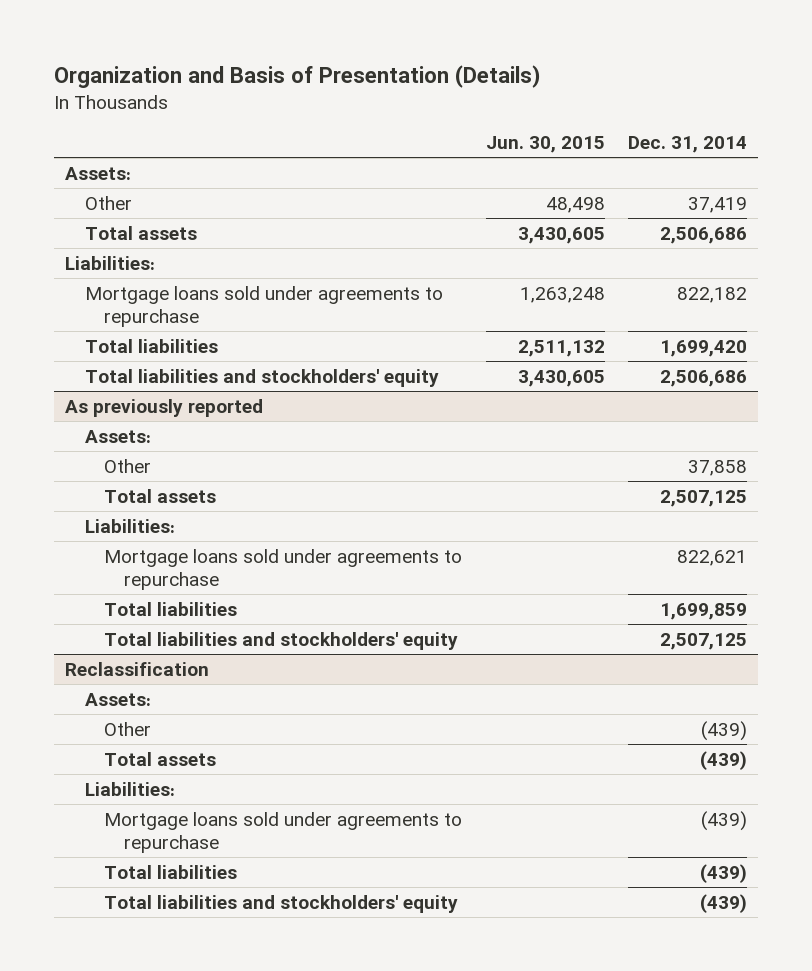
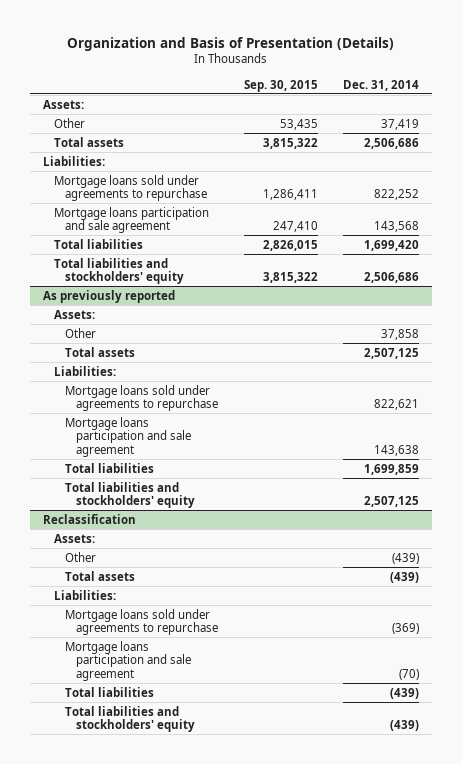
[485,136,605,154] Jun. 30, 2015 -> none
none -> [243,79,318,92] Sep. 30, 2015
[676,286,747,303] 822,182 -> [374,189,420,201] 822,252
none -> [53,206,209,234] Mortgage loans participation and sale agreement
none -> [64,416,191,457] Mortgage loans participation and sale agreement
[700,810,747,831] (439) -> [392,623,420,635] (369)
none -> [64,640,191,681] Mortgage loans participation and sale agreement

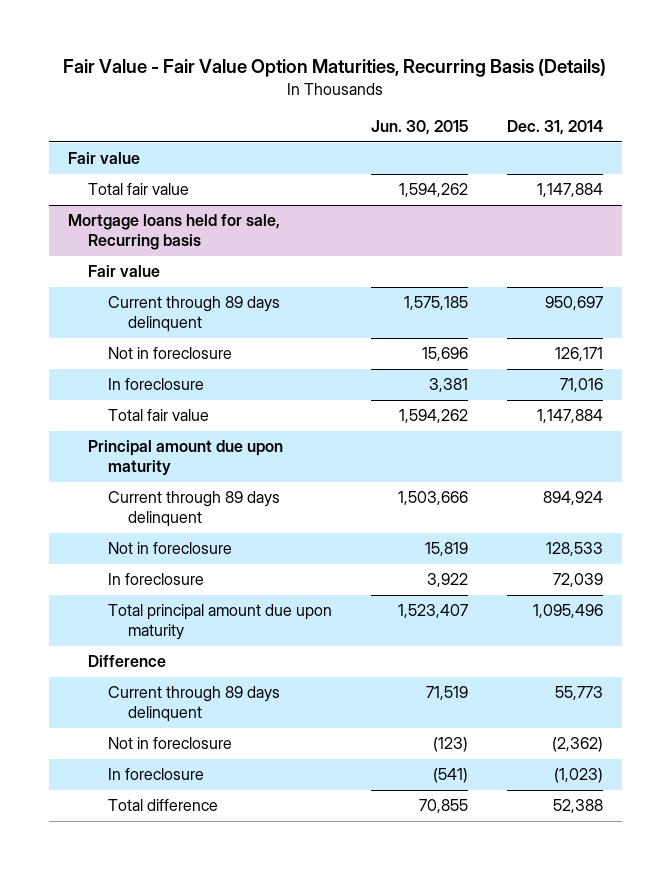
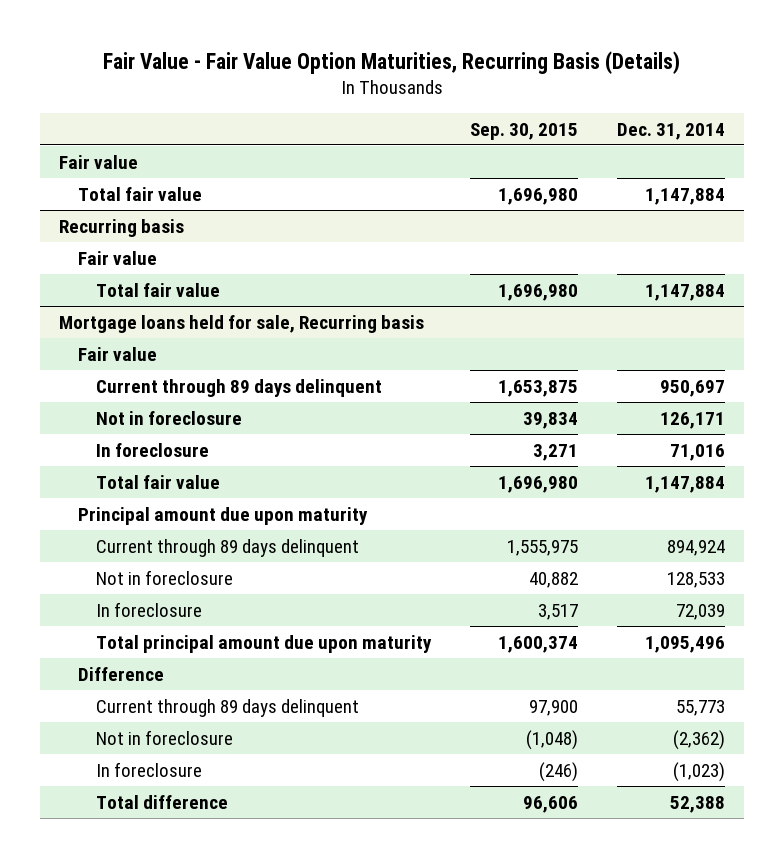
[370,120,468,136] Jun. 30, 2015 -> none
none -> [469,122,578,140] Sep. 30, 2015
none -> [59,218,185,237] Recurring basis
none -> [77,250,157,265] Fair value
none -> [95,282,220,297] Total fair value

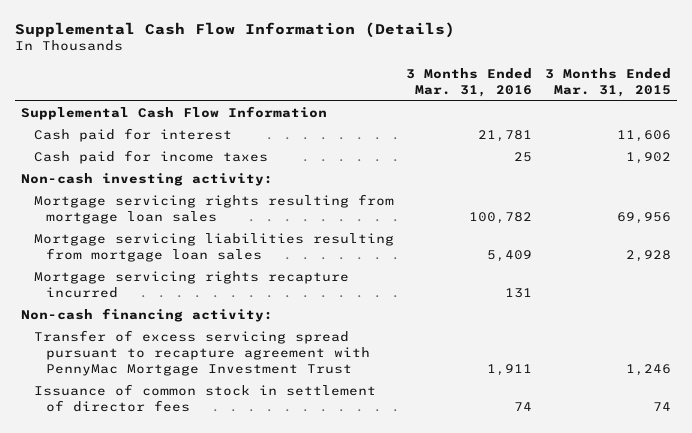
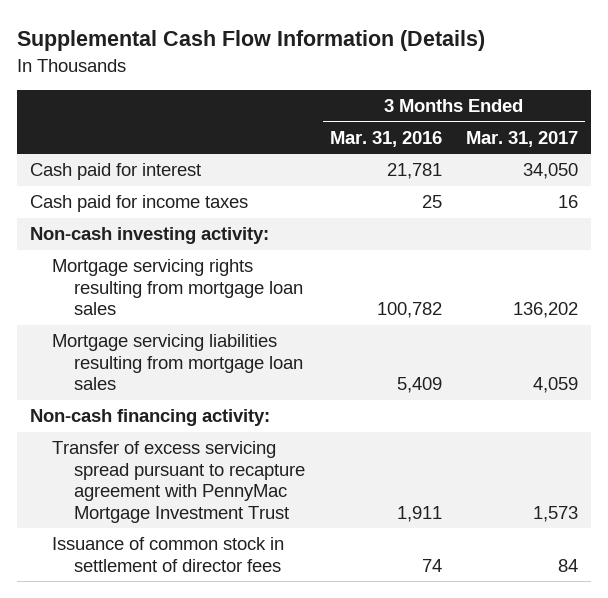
[545,68,672,98] 3 Months Ended Mar. 31, 2015 -> none
none -> [466,131,579,148] Mar. 31, 2017
[21,106,328,121] Supplemental Cash Flow Information -> none
[33,271,349,299] Mortgage servicing rights recapture incurred -> none

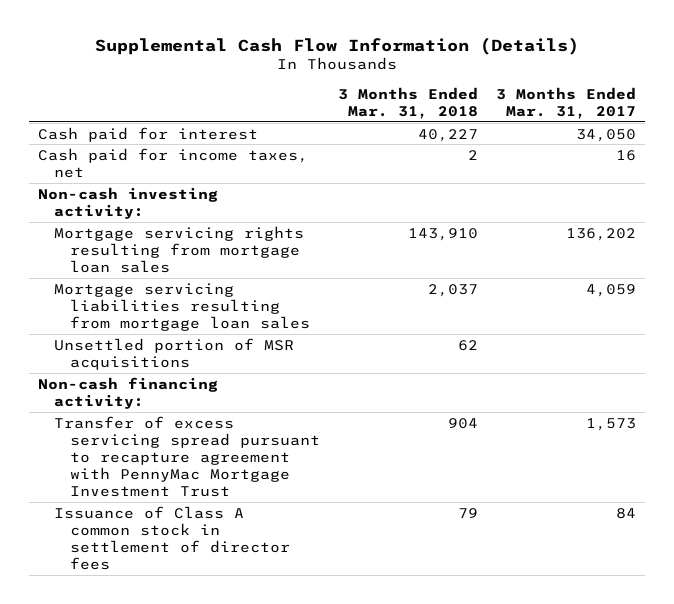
[329,131,442,148] Mar. 31, 2016 -> none
none -> [337,86,478,119] 3 Months Ended Mar. 31, 2018
[29,195,248,213] Cash paid for income taxes -> [38,147,309,178] Cash paid for income taxes, net
none -> [54,337,295,370] Unsettled portion of MSR acquisitions
[51,537,284,572] Issuance of common stock in settlement of director fees -> [54,505,291,570] Issuance of Class A common stock in settlement of director fees

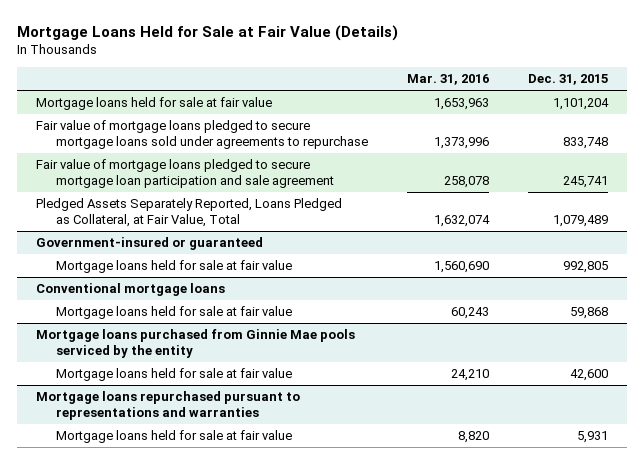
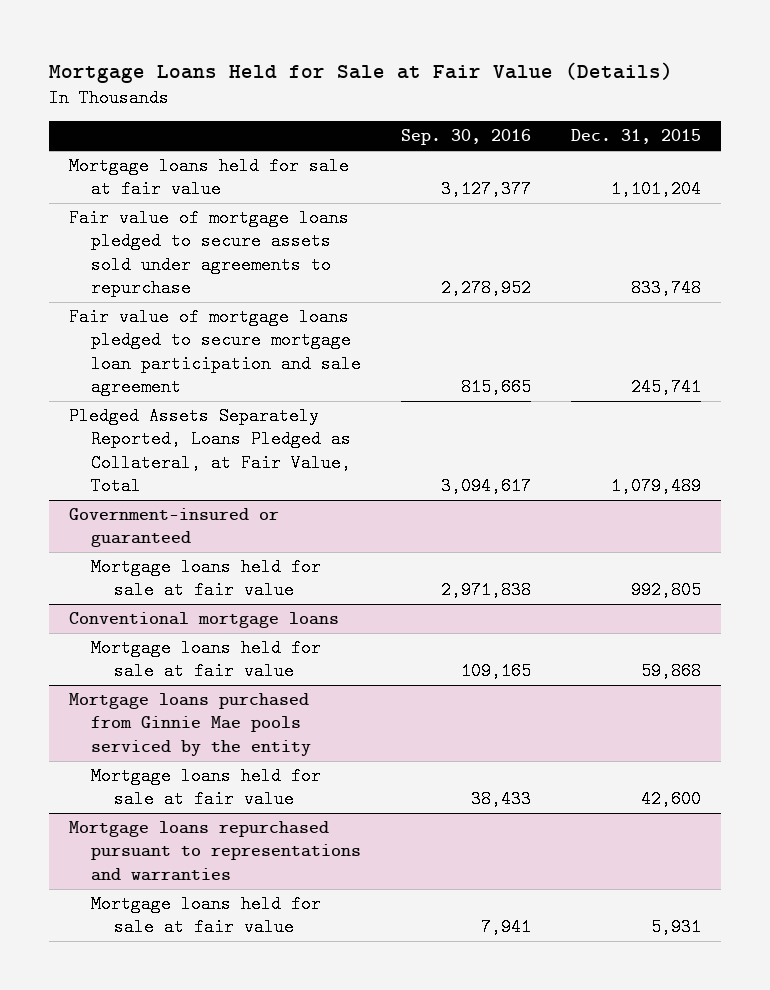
[407,74,490,86] Mar. 31, 2016 -> none
none -> [401,129,532,146] Sep. 30, 2016
[36,119,369,150] Fair value of mortgage loans pledged to secure mortgage loans sold under agreements to repurchase -> [68,209,349,297] Fair value of mortgage loans pledged to secure assets sold under agreements to repurchase

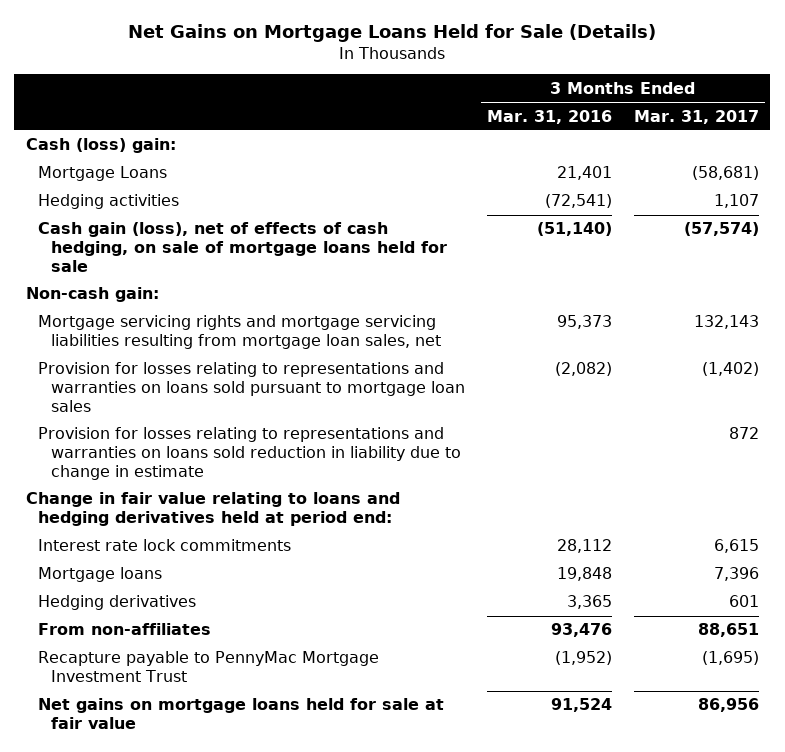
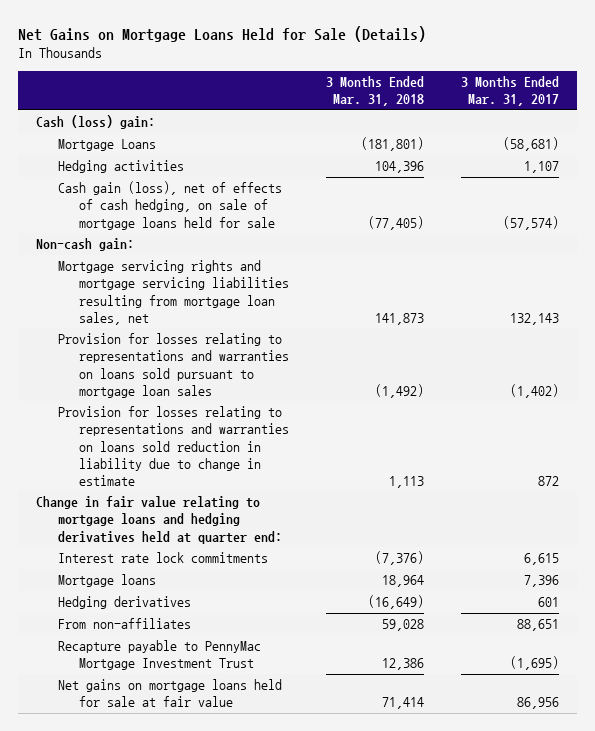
[486,109,612,124] Mar. 31, 2016 -> none
none -> [326,75,425,107] 3 Months Ended Mar. 31, 2018
[25,492,400,527] Change in fair value relating to loans and hedging derivatives held at period end: -> [36,496,282,544] Change in fair value relating to mortgage loans and hedging derivatives held at quarter end:

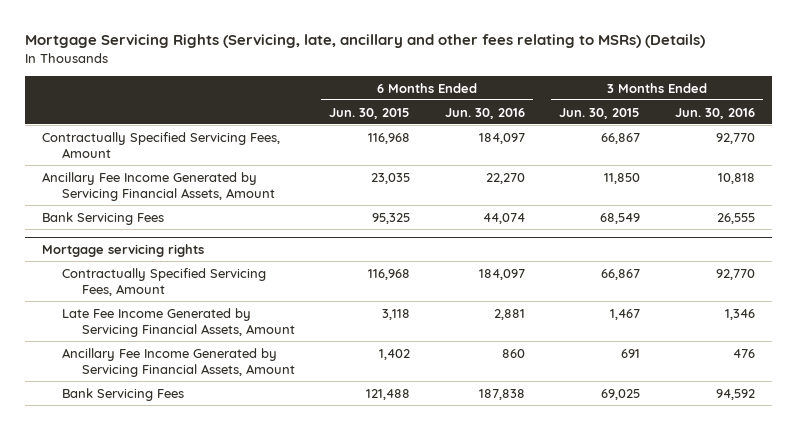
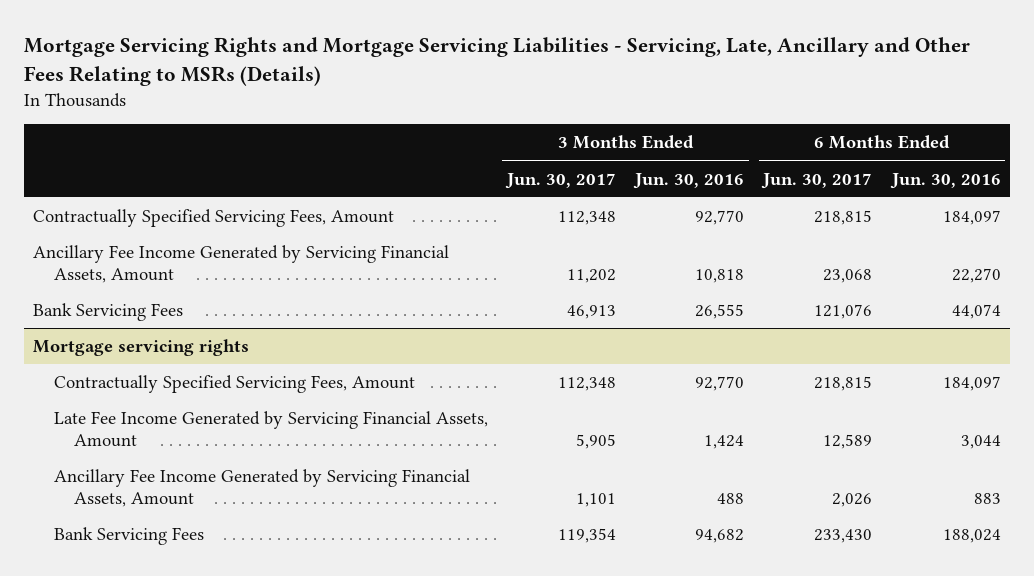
[25,34,706,49] Mortgage Servicing Rights (Servicing, late, ancillary and other fees relating to MSRs) (Details) -> [23,37,970,86] Mortgage Servicing Rights and Mortgage Servicing Liabilities - Servicing, Late, Ancillary and Other Fees Relating to MSRs (Details)
[329,107,411,119] Jun. 30, 2015 -> none
[559,107,641,119] Jun. 30, 2015 -> none
none -> [504,172,616,189] Jun. 30, 2017
none -> [761,172,873,189] Jun. 30, 2017
[493,308,525,320] 2,881 -> [960,435,1001,450] 3,044
[724,308,755,320] 1,346 -> [704,435,745,450] 1,424
[501,348,525,358] 860 -> [973,493,1001,505] 883
[732,348,755,358] 476 -> [717,493,745,505] 488
[478,388,525,400] 187,838 -> [942,529,1001,544] 188,024
[715,388,755,400] 94,592 -> [695,529,745,544] 94,682

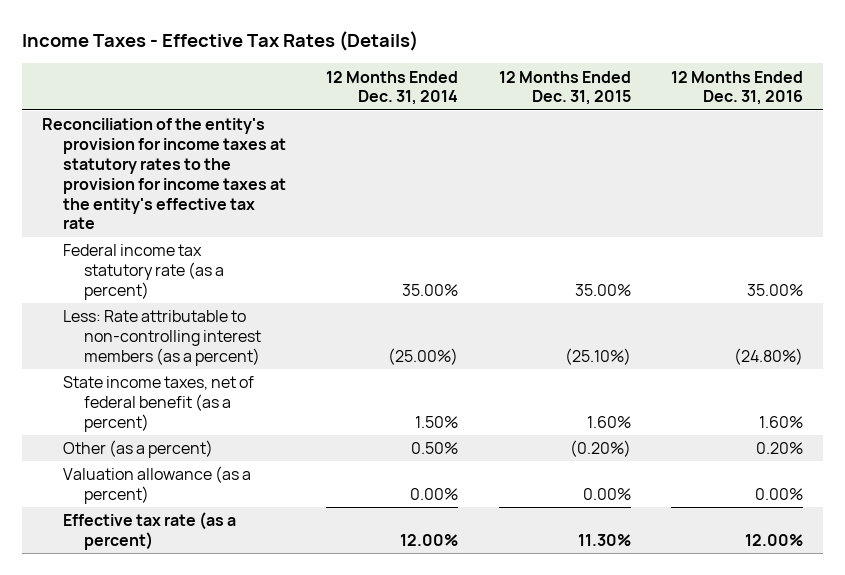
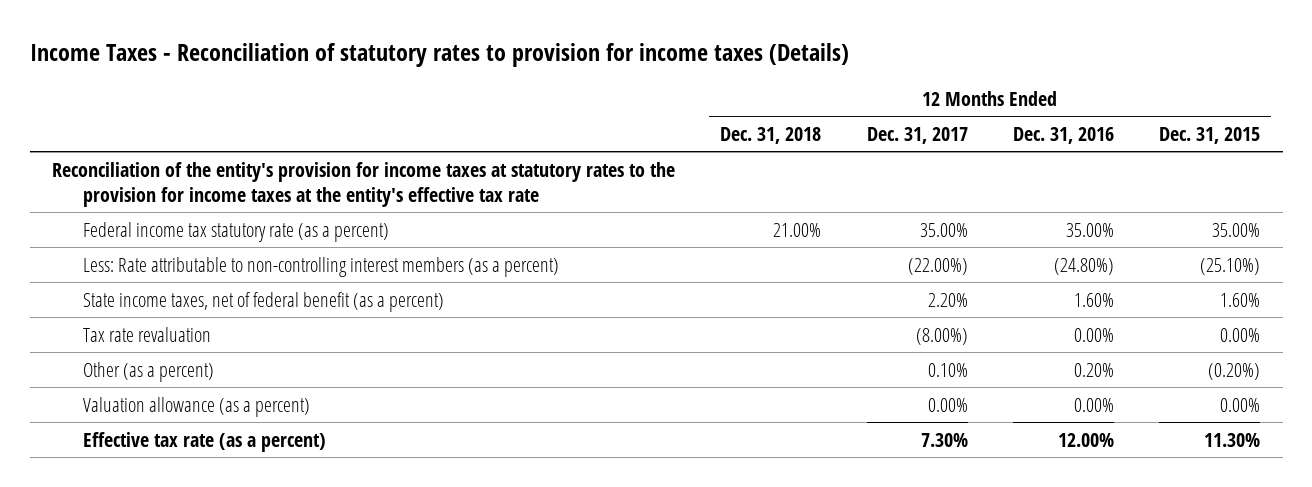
[22,31,419,52] Income Taxes - Effective Tax Rates (Details) -> [29,43,849,68] Income Taxes - Reconciliation of statutory rates to provision for income taxes (Details)
[326,70,459,106] 12 Months Ended Dec. 31, 2014 -> none
none -> [720,127,822,145] Dec. 31, 2018
none -> [866,127,968,145] Dec. 31, 2017
none -> [83,326,212,342] Tax rate revaluation

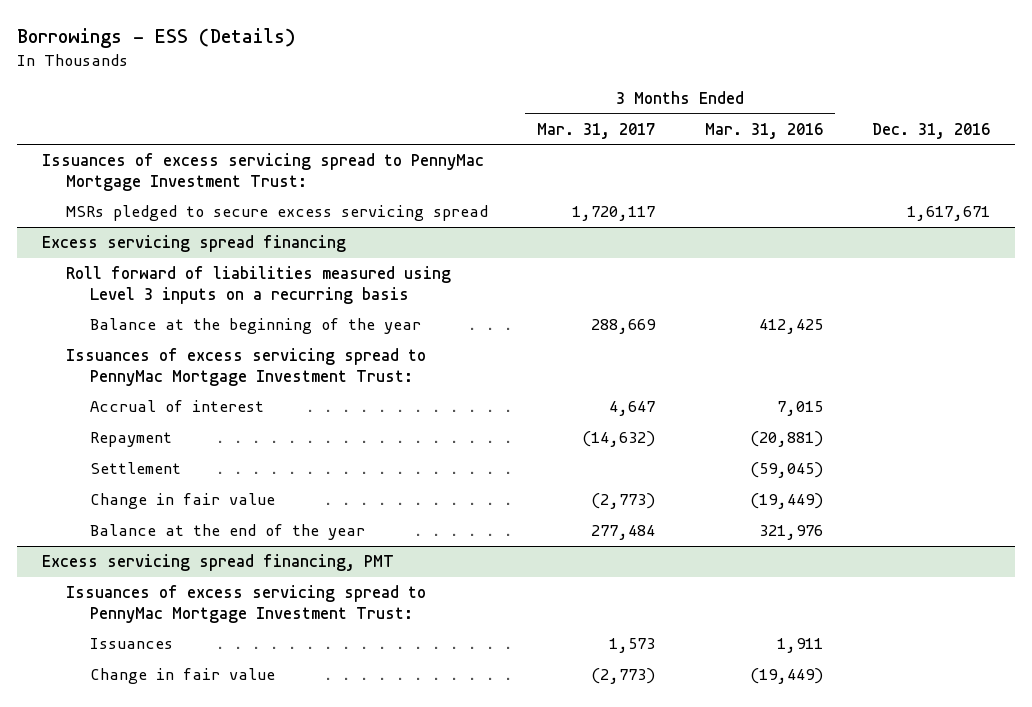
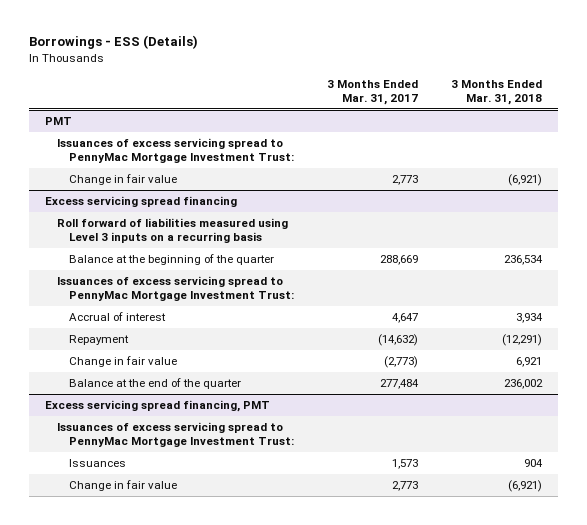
[704,122,823,139] Mar. 31, 2016 -> none
[871,122,990,139] Dec. 31, 2016 -> none
none -> [450,80,542,105] 3 Months Ended Mar. 31, 2018
none -> [45,117,73,126] PMT
[65,205,488,222] MSRs pledged to secure excess servicing spread -> none
none -> [68,174,177,186] Change in fair value
[90,318,422,335] Balance at the beginning of the year -> [68,254,274,266] Balance at the beginning of the quarter
[90,462,182,475] Settlement -> none
[90,524,366,541] Balance at the end of the year -> [68,378,241,390] Balance at the end of the quarter
[591,668,656,685] (2,773) -> [391,481,418,492] 2,773

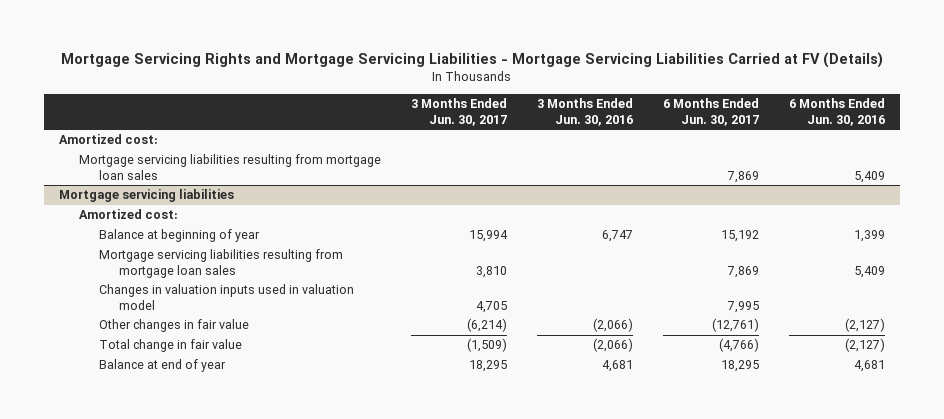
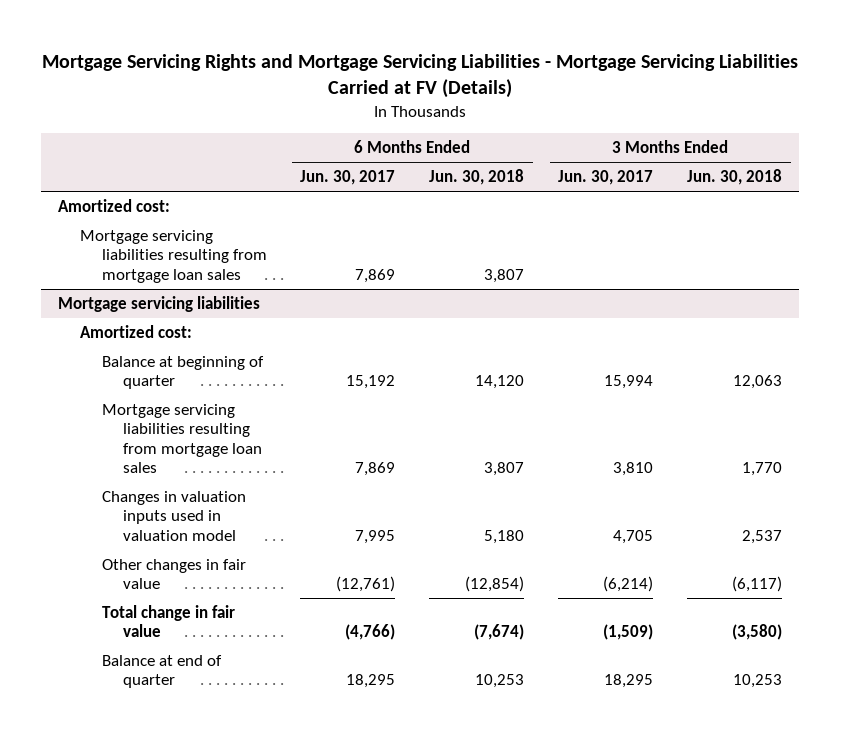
[536,98,633,126] 3 Months Ended Jun. 30, 2016 -> none
[788,98,885,126] 6 Months Ended Jun. 30, 2016 -> none
none -> [429,169,525,186] Jun. 30, 2018
none -> [687,169,783,186] Jun. 30, 2018
[99,229,261,243] Balance at beginning of year -> [101,355,264,390] Balance at beginning of quarter
[99,359,227,373] Balance at end of year -> [101,654,222,689] Balance at end of quarter

